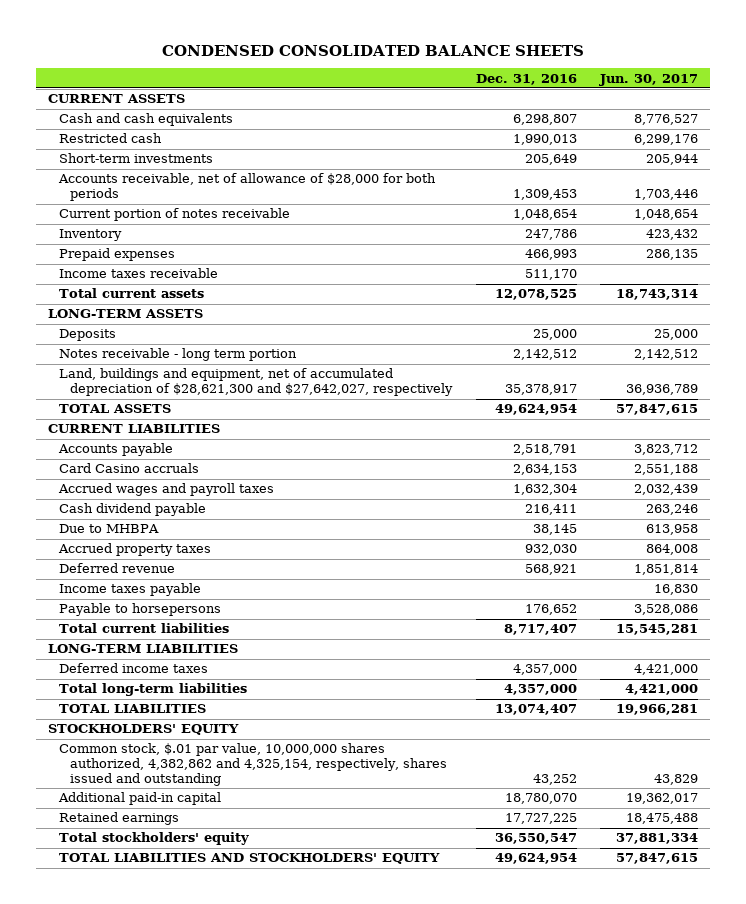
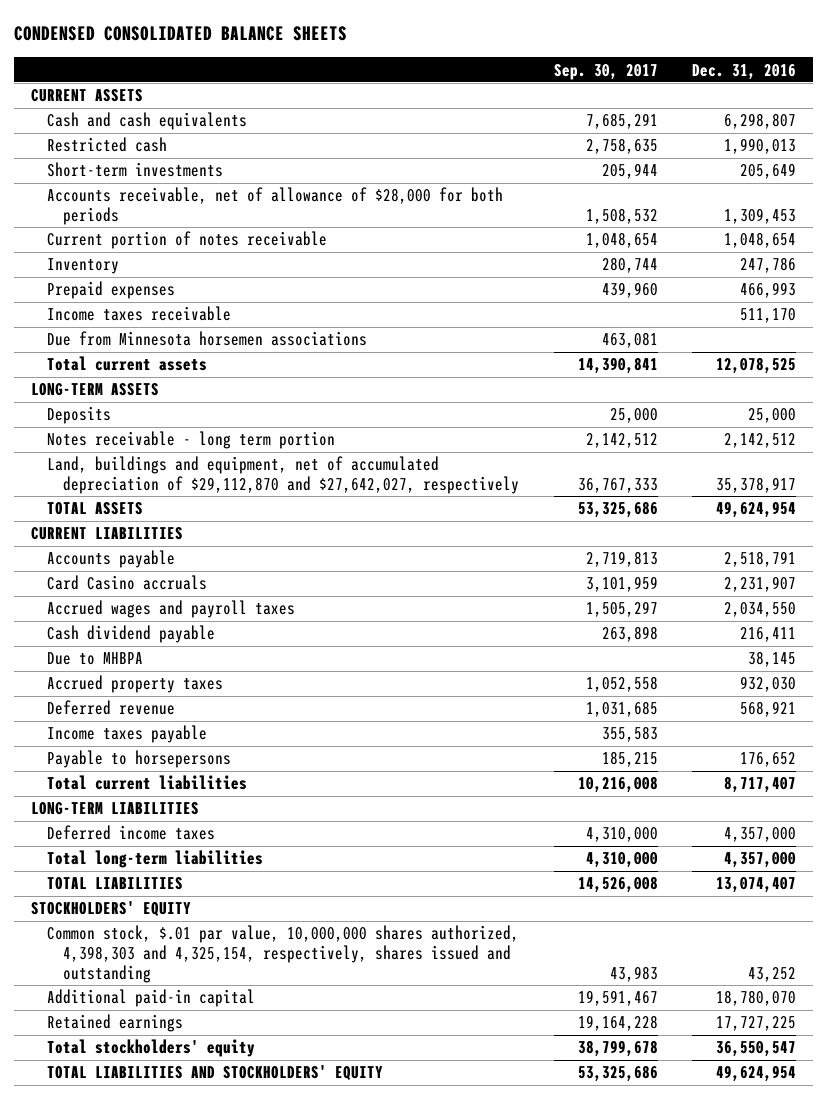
[599,73,699,86] Jun. 30, 2017 -> none
none -> [553,63,658,80] Sep. 30, 2017
none -> [47,331,368,347] Due from Minnesota horsemen associations
[58,368,454,397] Land, buildings and equipment, net of accumulated depreciation of $28,621,300 and $27,642,027, respectively -> [47,456,520,495] Land, buildings and equipment, net of accumulated depreciation of $29,112,870 and $27,642,027, respectively
[512,464,577,476] 2,634,153 -> [723,576,796,593] 2,231,907
[512,484,577,496] 1,632,304 -> [723,602,796,618] 2,034,550
[58,743,448,787] Common stock, $.01 par value, 10,000,000 shares authorized, 4,382,862 and 4,325,154, respectively, shares issued and outstanding -> [47,925,520,983] Common stock, $.01 par value, 10,000,000 shares authorized, 4,398,303 and 4,325,154, respectively, shares issued and outstanding

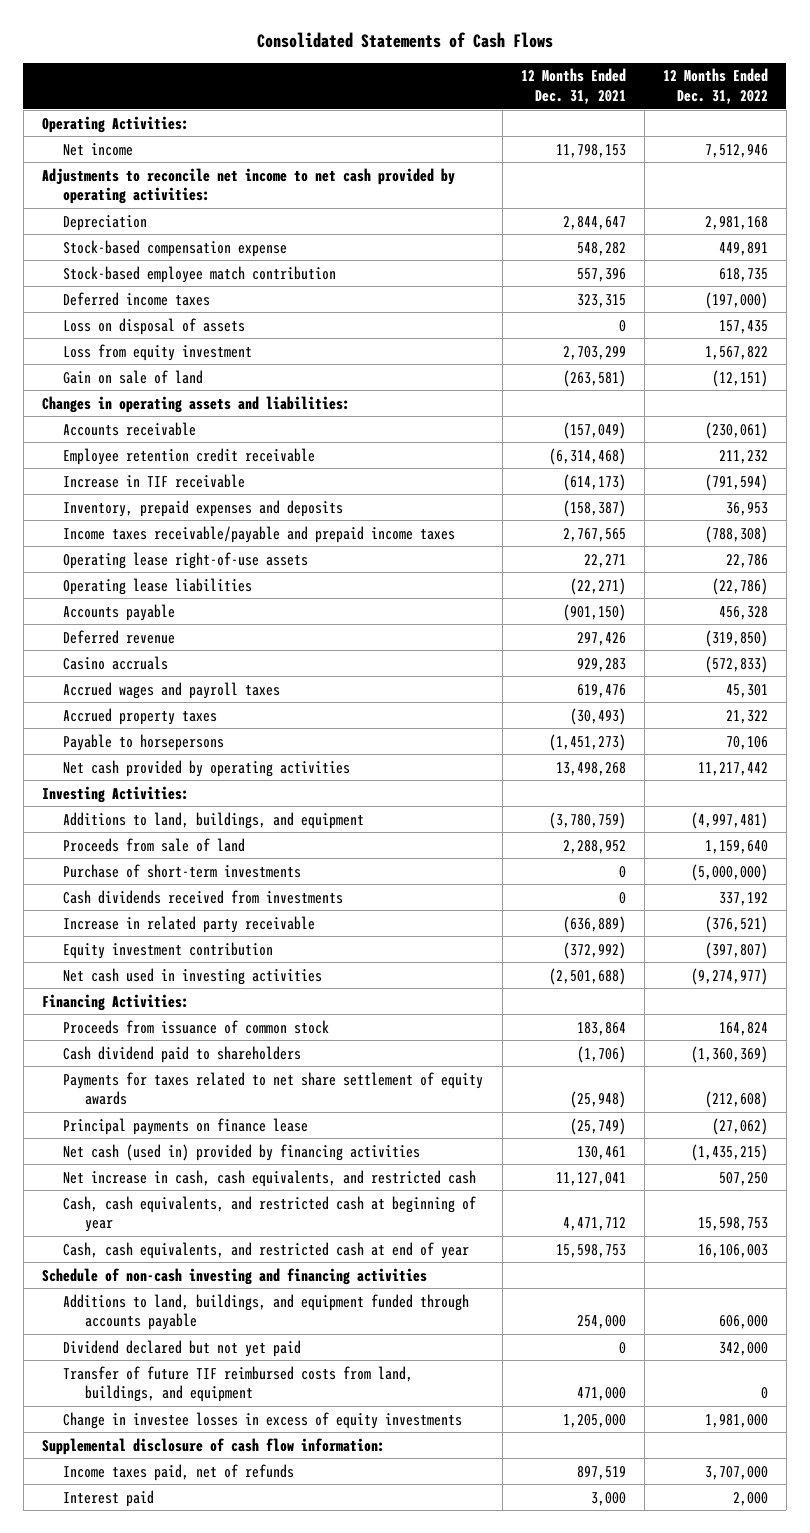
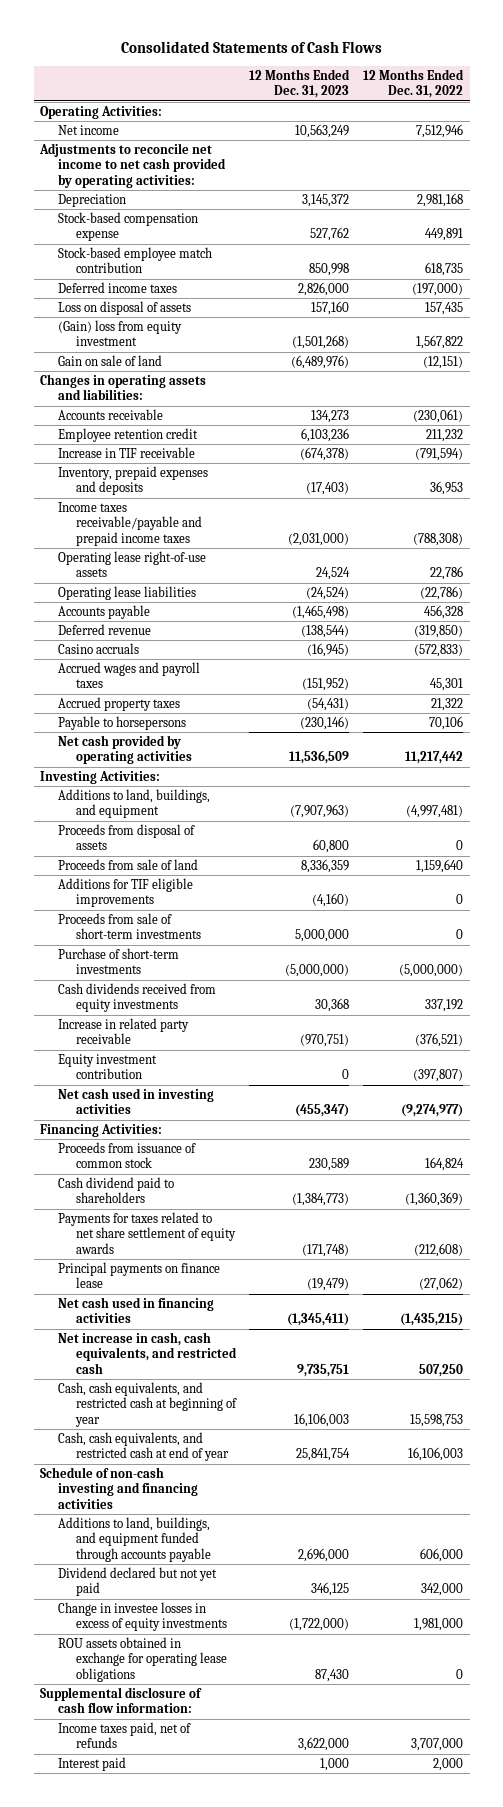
[520,68,626,104] 12 Months Ended Dec. 31, 2021 -> none
none -> [249,68,351,99] 12 Months Ended Dec. 31, 2023
[63,343,253,361] Loss from equity investment -> [58,320,183,347] (Gain) loss from equity investment
[63,447,316,465] Employee retention credit receivable -> [58,428,199,443] Employee retention credit
none -> [58,824,196,851] Proceeds from disposal of assets
none -> [58,878,194,908] Additions for TIF eligible improvements
none -> [58,913,201,940] Proceeds from sale of short-term investments
[63,889,344,904] Cash dividends received from investments -> [58,983,217,1013] Cash dividends received from equity investments
[63,1143,421,1161] Net cash (used in) provided by financing activities -> [58,1297,215,1324] Net cash used in financing activities
[63,1365,414,1403] Transfer of future TIF reimbursed costs from land, buildings, and equipment -> none
none -> [58,1637,227,1682] ROU assets obtained in exchange for operating lease obligations

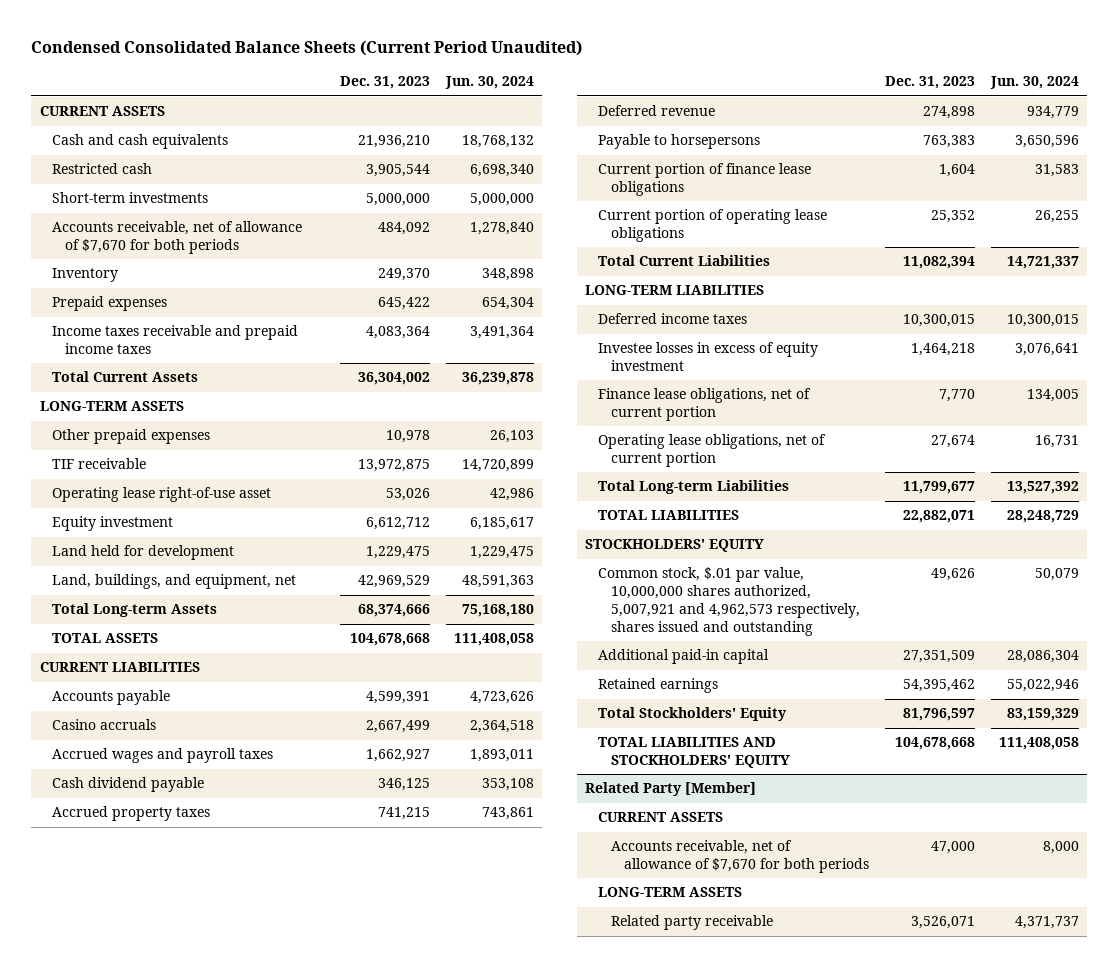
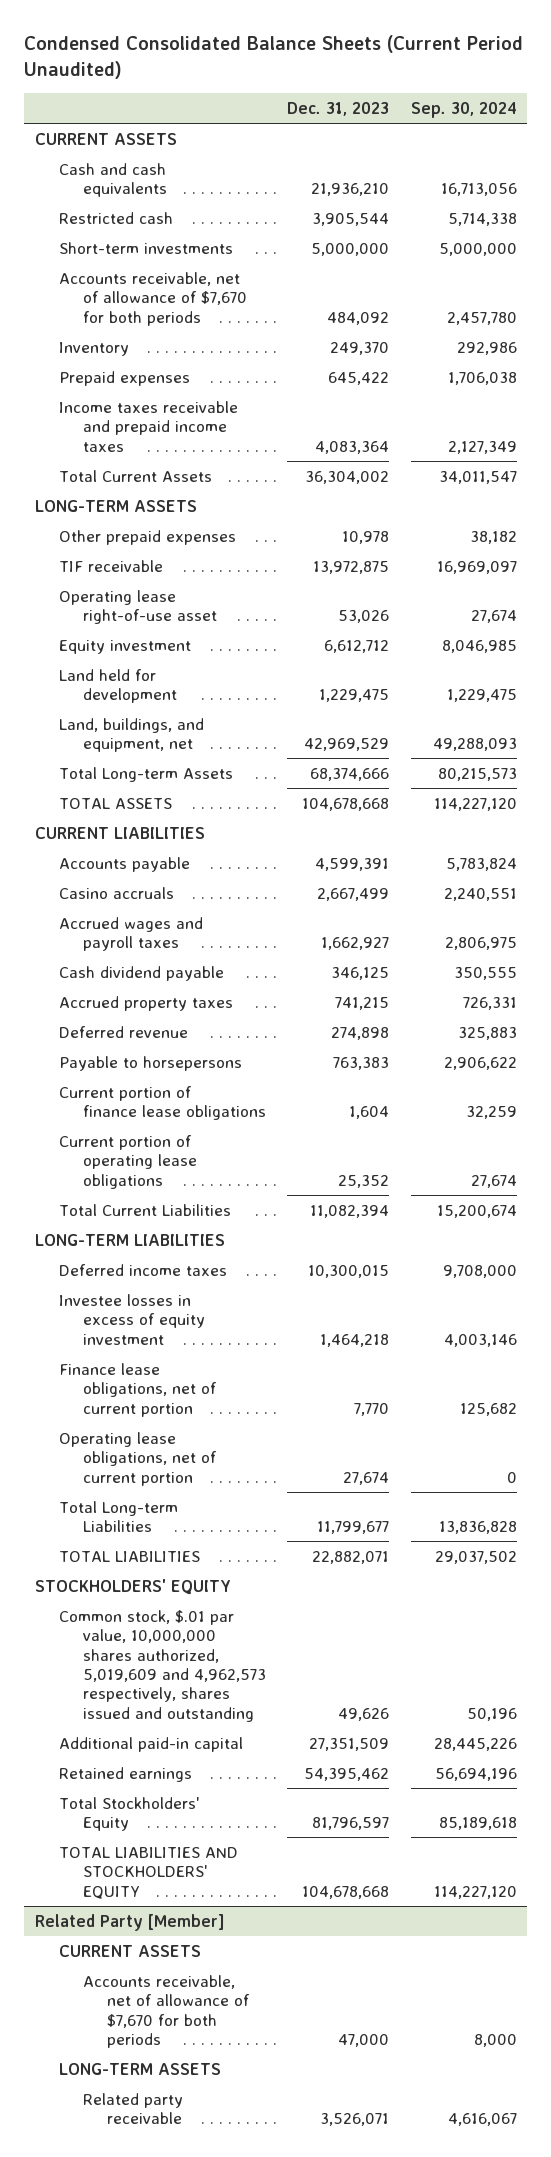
[444,76,534,90] Jun. 30, 2024 -> none
none -> [410,101,517,118] Sep. 30, 2024
[597,567,860,636] Common stock, $.01 par value, 10,000,000 shares authorized, 5,007,921 and 4,962,573 respectively, shares issued and outstanding -> [58,1609,266,1722] Common stock, $.01 par value, 10,000,000 shares authorized, 5,019,609 and 4,962,573 respectively, shares issued and outstanding

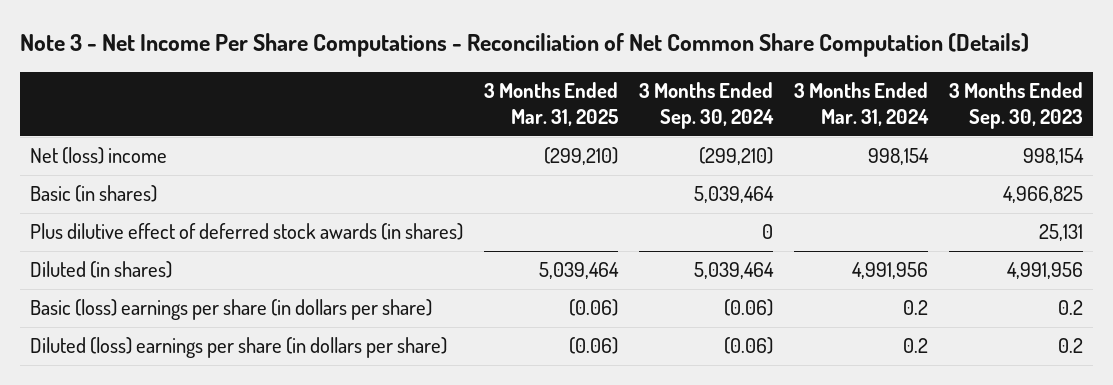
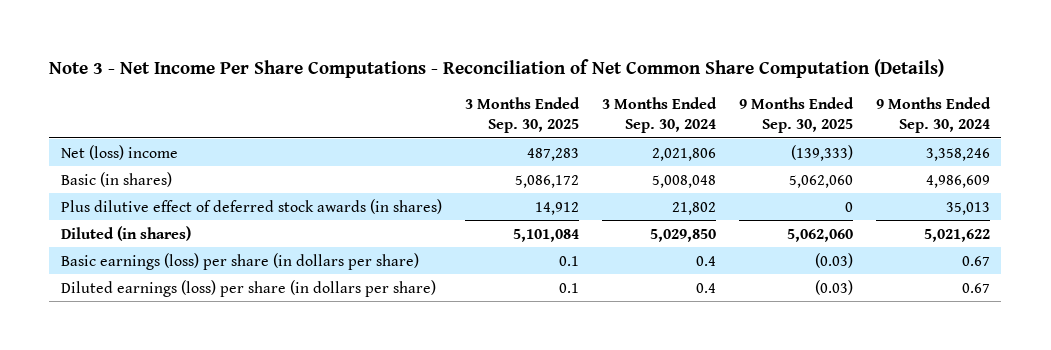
[484,82,619,127] 3 Months Ended Mar. 31, 2025 -> none
[793,82,929,127] 3 Months Ended Mar. 31, 2024 -> none
[948,82,1083,130] 3 Months Ended Sep. 30, 2023 -> none
none -> [464,96,580,133] 3 Months Ended Sep. 30, 2025
none -> [738,96,854,133] 9 Months Ended Sep. 30, 2025
none -> [875,96,991,133] 9 Months Ended Sep. 30, 2024
[698,147,773,166] (299,210) -> [651,147,716,161] 2,021,806
[693,186,774,204] 5,039,464 -> [651,174,716,188] 5,008,048
[761,224,773,240] 0 -> [671,201,716,215] 21,802
[693,262,774,280] 5,039,464 -> [649,228,716,242] 5,029,850
[30,299,433,321] Basic (loss) earnings per share (in dollars per share) -> [60,252,419,270] Basic earnings (loss) per share (in dollars per share)
[723,299,773,317] (0.06) -> [695,255,716,266] 0.4
[30,337,448,359] Diluted (loss) earnings per share (in dollars per share) -> [60,279,436,297] Diluted earnings (loss) per share (in dollars per share)
[723,337,773,355] (0.06) -> [695,282,716,293] 0.4

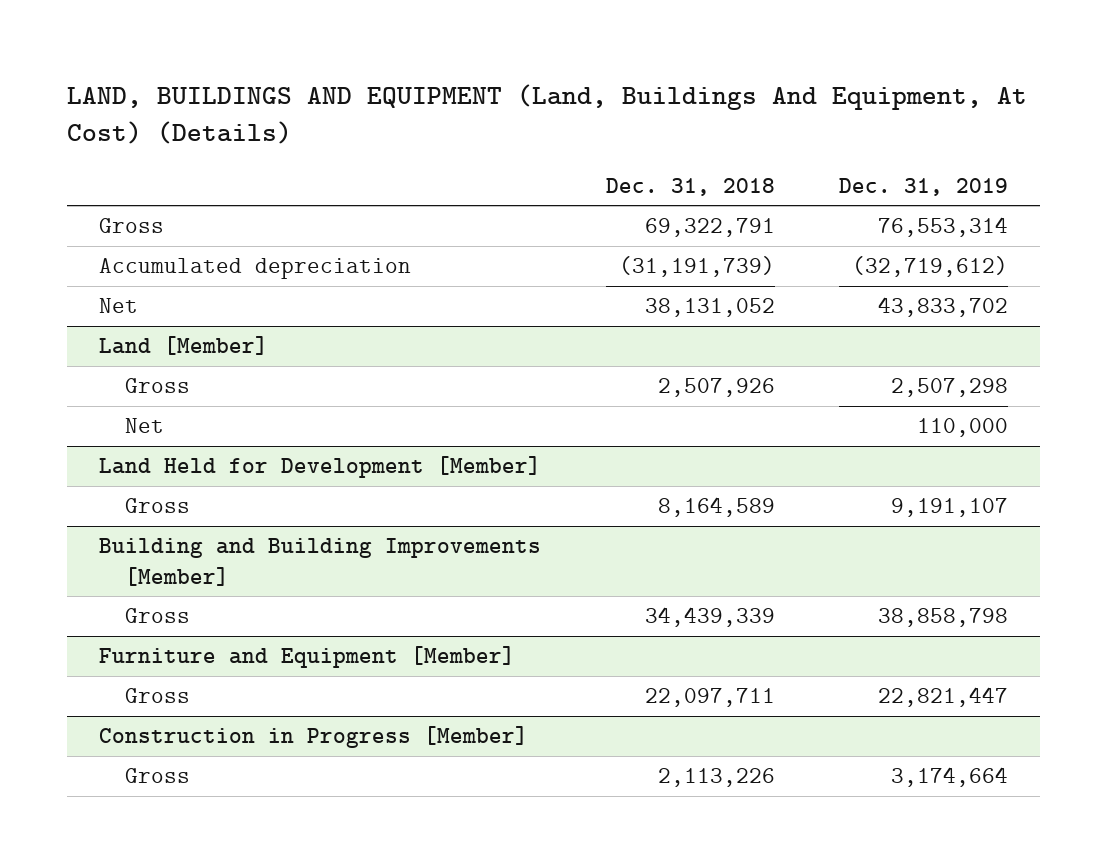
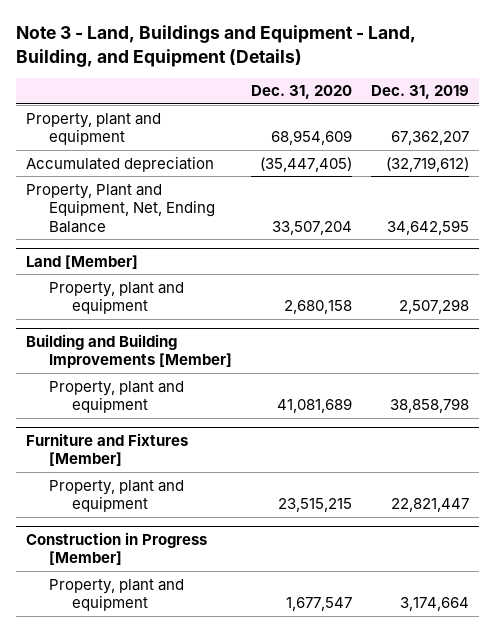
[66,83,1027,145] LAND, BUILDINGS AND EQUIPMENT (Land, Buildings And Equipment, At Cost) (Details) -> [15,25,416,67] Note 3 - Land, Buildings and Equipment - Land, Building, and Equipment (Details)
[605,177,775,196] Dec. 31, 2018 -> none
none -> [251,85,353,100] Dec. 31, 2020
[99,218,165,234] Gross -> none
none -> [25,112,161,146] Property, plant and equipment
[99,298,139,314] Net -> none
none -> [25,183,215,233] Property, Plant and Equipment, Net, Ending Balance
[124,418,164,434] Net -> none
[99,456,542,479] Land Held for Development [Member] -> none
[124,498,190,514] Gross -> none
[124,378,190,394] Gross -> [48,281,184,315] Property, plant and equipment
[124,608,190,624] Gross -> [48,380,184,414] Property, plant and equipment
[99,646,516,669] Furniture and Equipment [Member] -> [25,432,188,467] Furniture and Fixtures [Member]
[124,688,190,704] Gross -> [48,479,184,513] Property, plant and equipment
[124,768,190,784] Gross -> [48,578,184,612] Property, plant and equipment

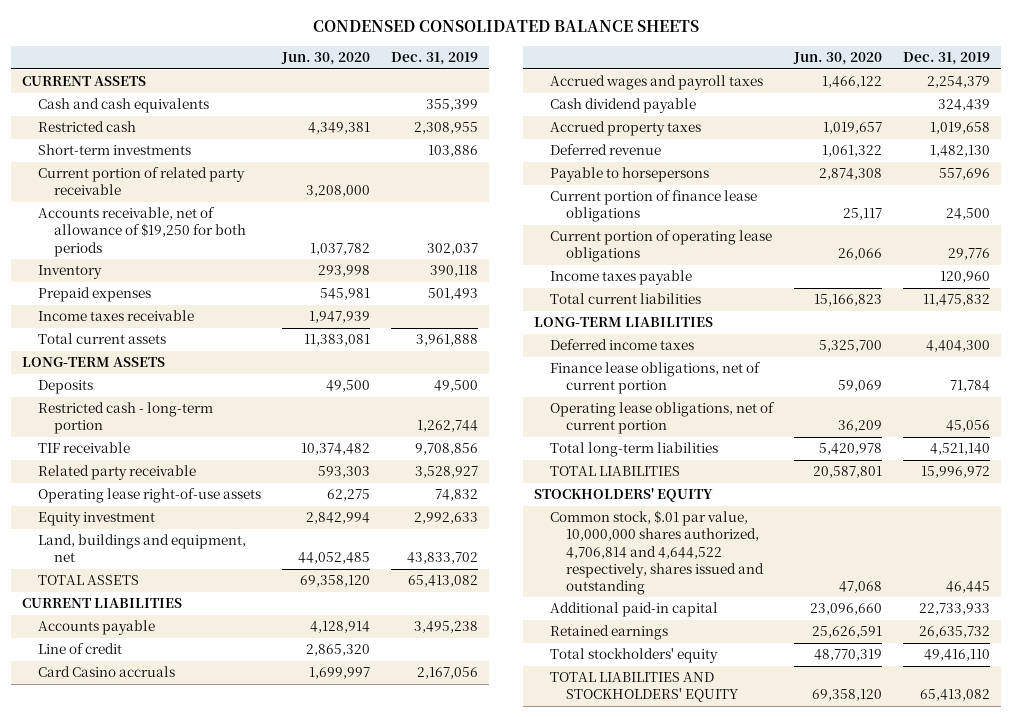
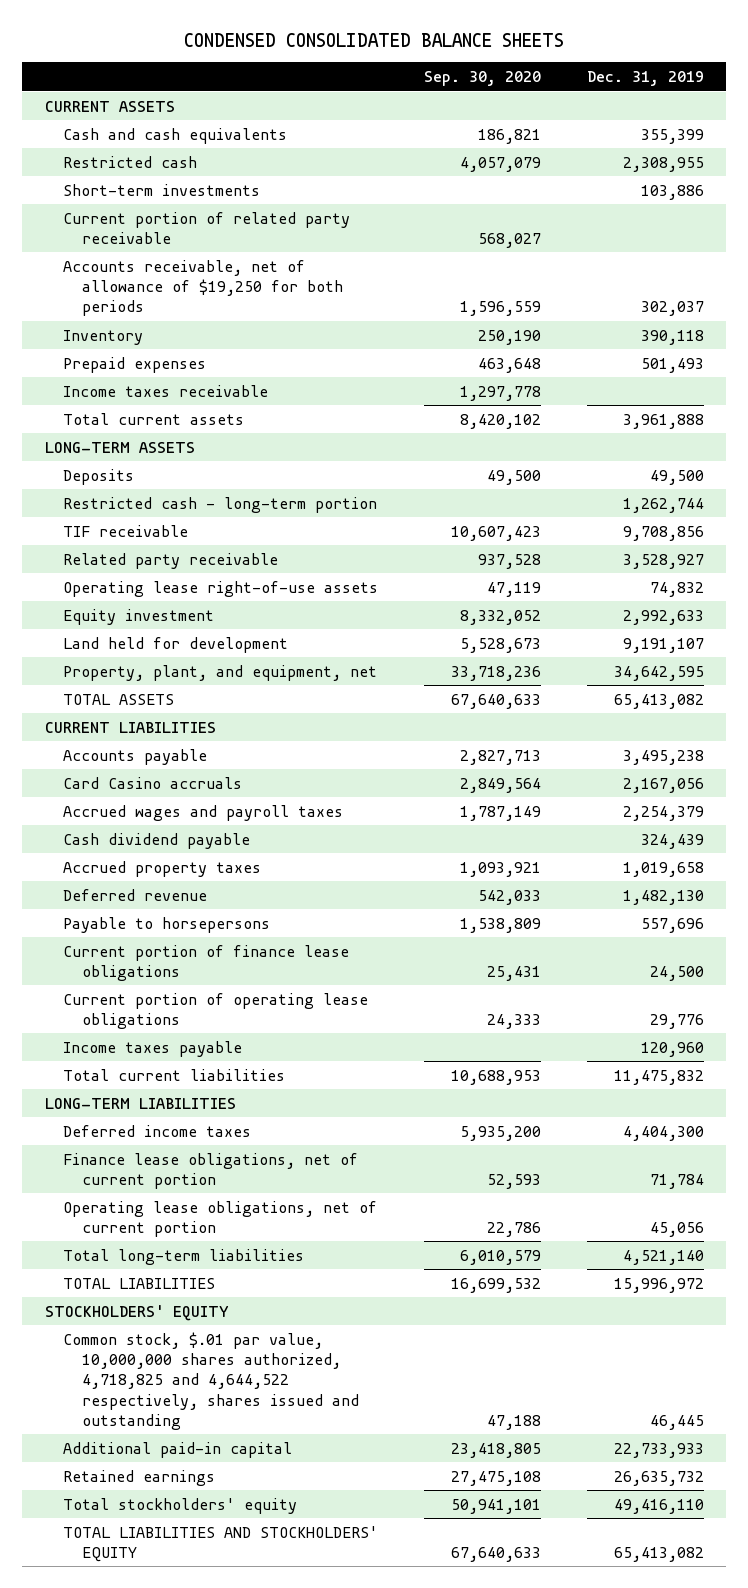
[280,52,370,66] Jun. 30, 2020 -> none
none -> [423,71,541,87] Sep. 30, 2020
none -> [63,636,289,653] Land held for development
[37,534,246,563] Land, buildings and equipment, net -> [63,664,378,681] Property, plant, and equipment, net
[407,552,479,565] 43,833,702 -> [613,665,704,681] 34,642,595
[37,643,122,655] Line of credit -> none
[549,510,764,595] Common stock, $.01 par value, 10,000,000 shares authorized, 4,706,814 and 4,644,522 respectively, shares issued and outstanding -> [63,1331,360,1430] Common stock, $.01 par value, 10,000,000 shares authorized, 4,718,825 and 4,644,522 respectively, shares issued and outstanding

